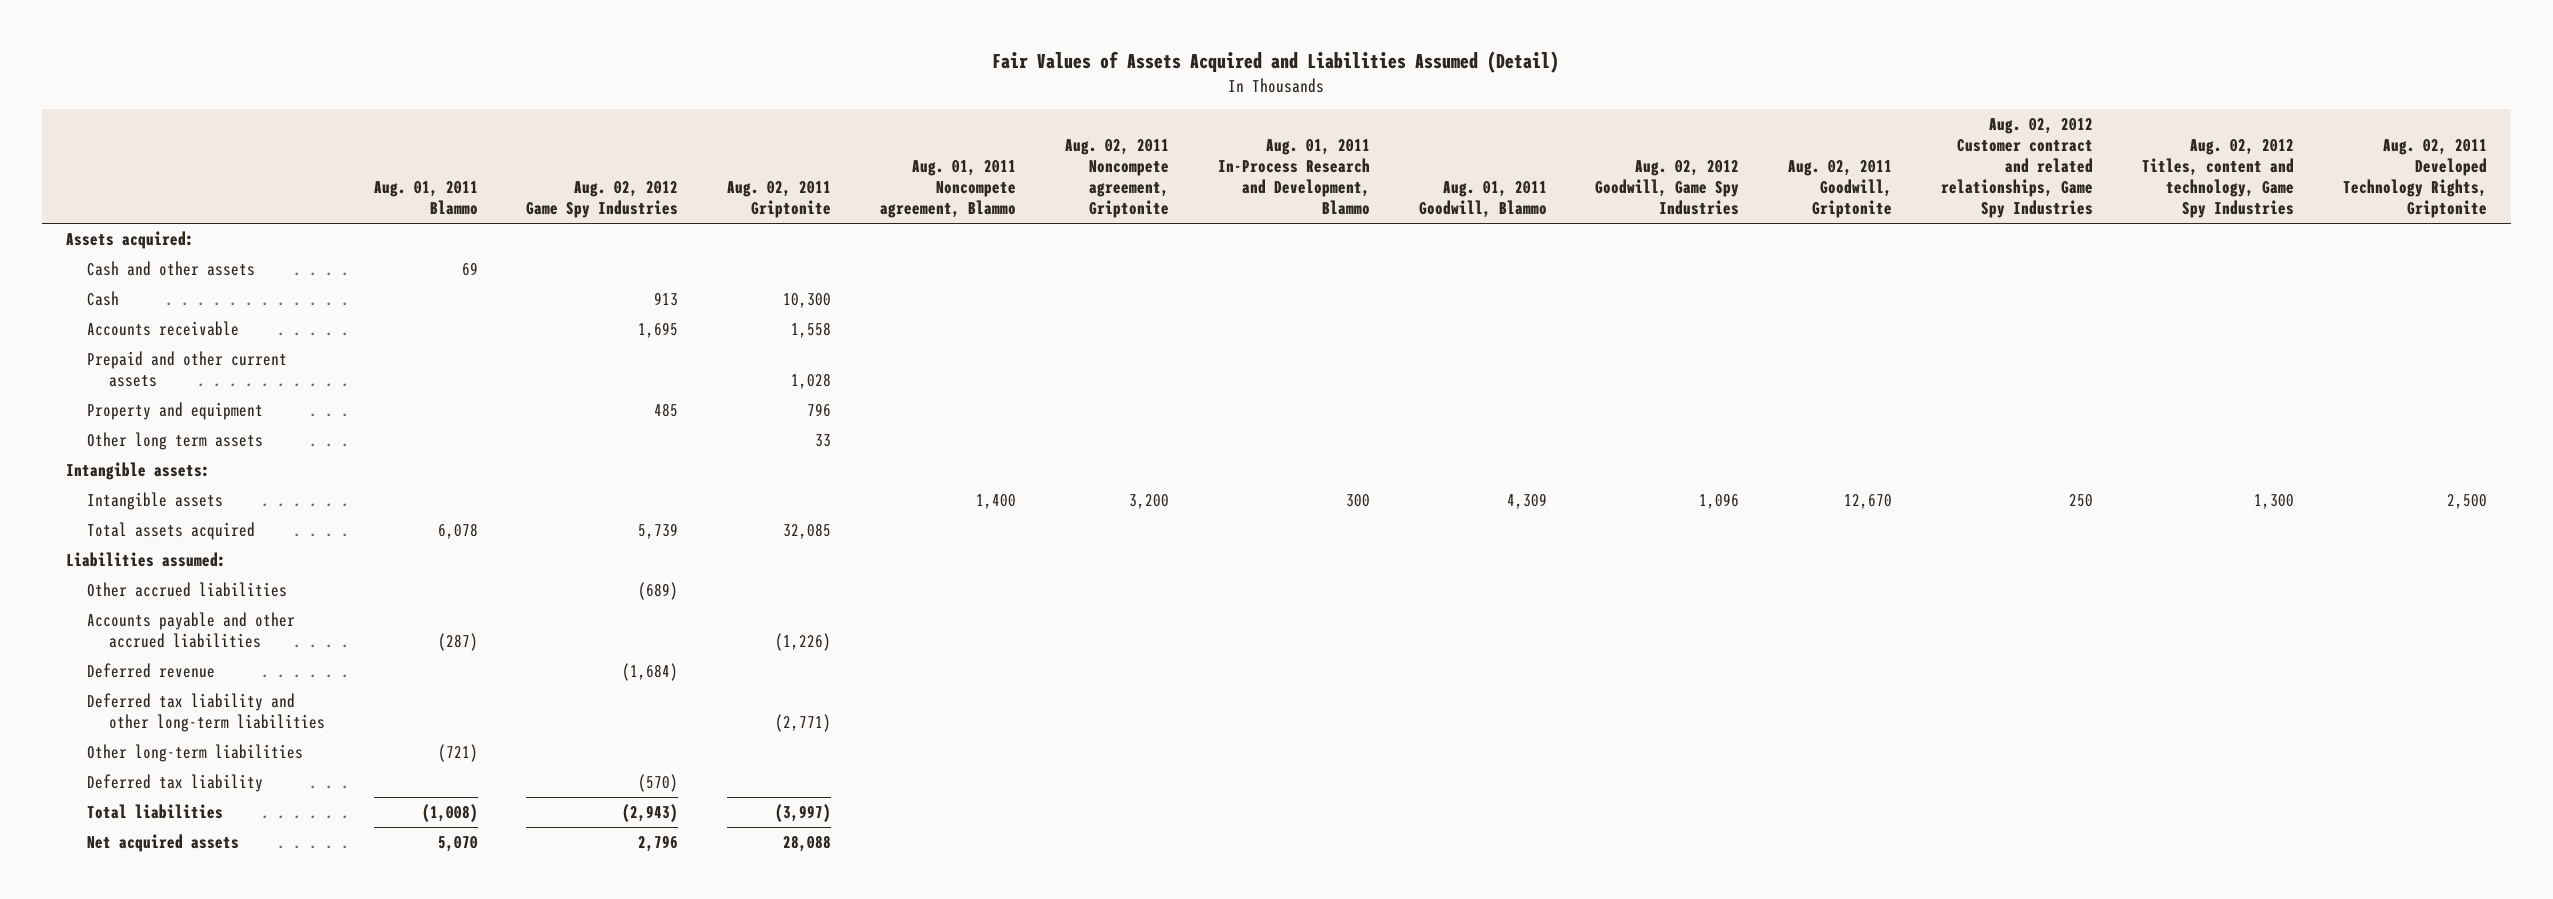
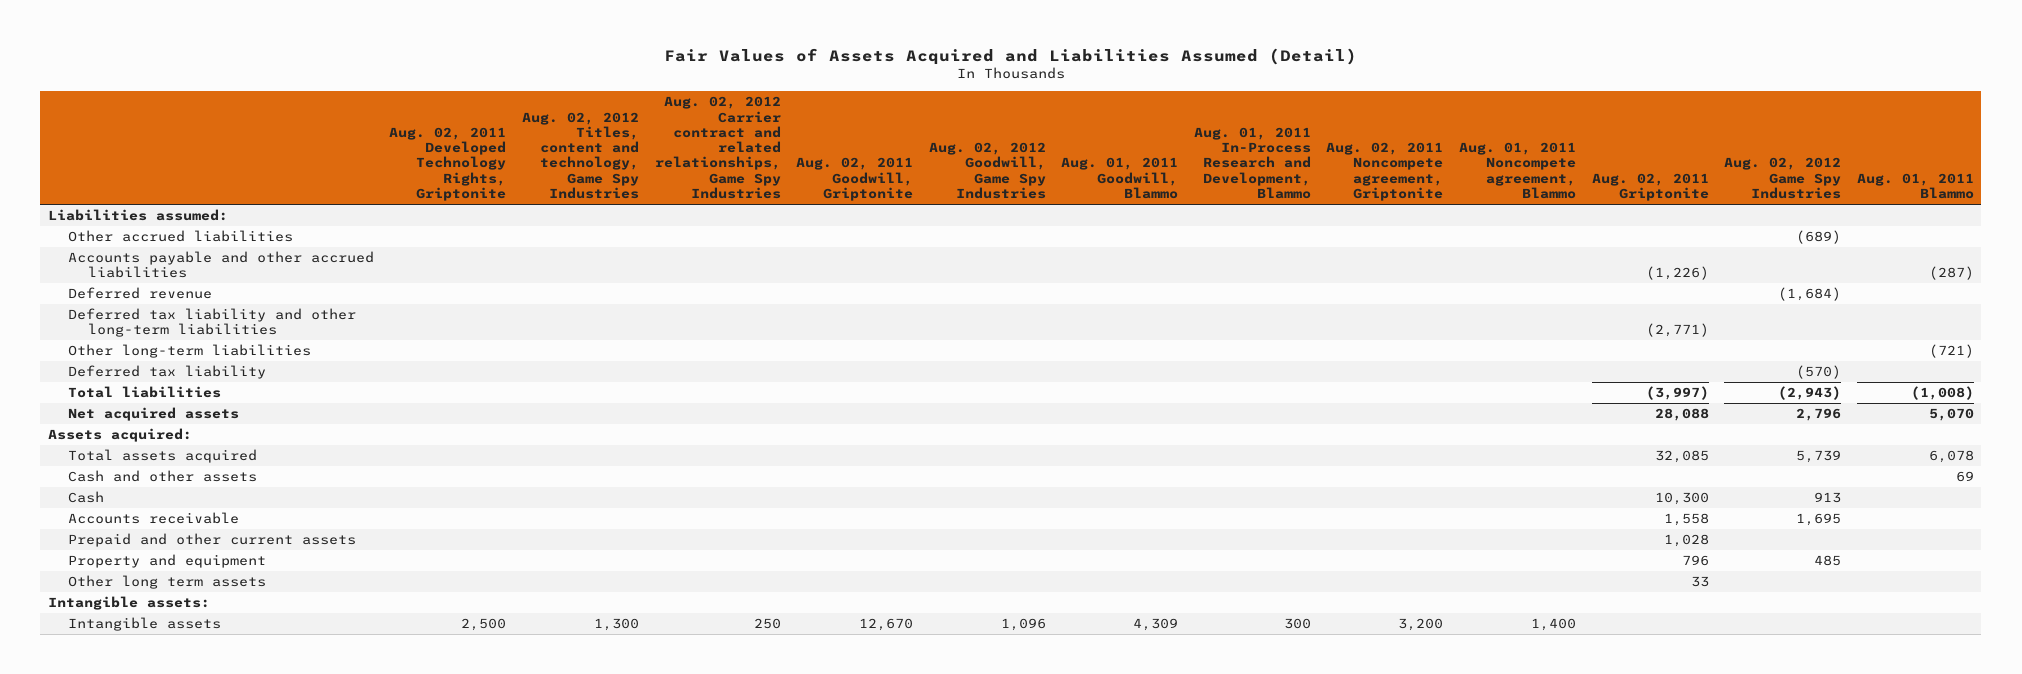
[1941,118,2094,219] Aug. 02, 2012 Customer contract and related relationships, Game Spy Industries -> none
none -> [654,96,781,200] Aug. 02, 2012 Carrier contract and related relationships, Game Spy Industries
[66,231,195,250] Assets acquired: -> [48,428,193,443] Assets acquired:
[87,522,256,541] Total assets acquired -> [67,449,257,464] Total assets acquired
[87,261,256,277] Cash and other assets -> [67,470,257,483] Cash and other assets
[87,291,120,307] Cash -> [67,491,104,504] Cash
[87,321,240,337] Accounts receivable -> [67,512,239,525] Accounts receivable
[87,351,288,388] Prepaid and other current assets -> [67,533,356,548] Prepaid and other current assets
[87,402,264,421] Property and equipment -> [67,554,266,569] Property and equipment
[87,432,264,451] Other long term assets -> [67,575,266,590] Other long term assets
[66,462,211,481] Intangible assets: -> [48,596,211,611] Intangible assets:
[87,492,224,511] Intangible assets -> [67,617,221,632] Intangible assets

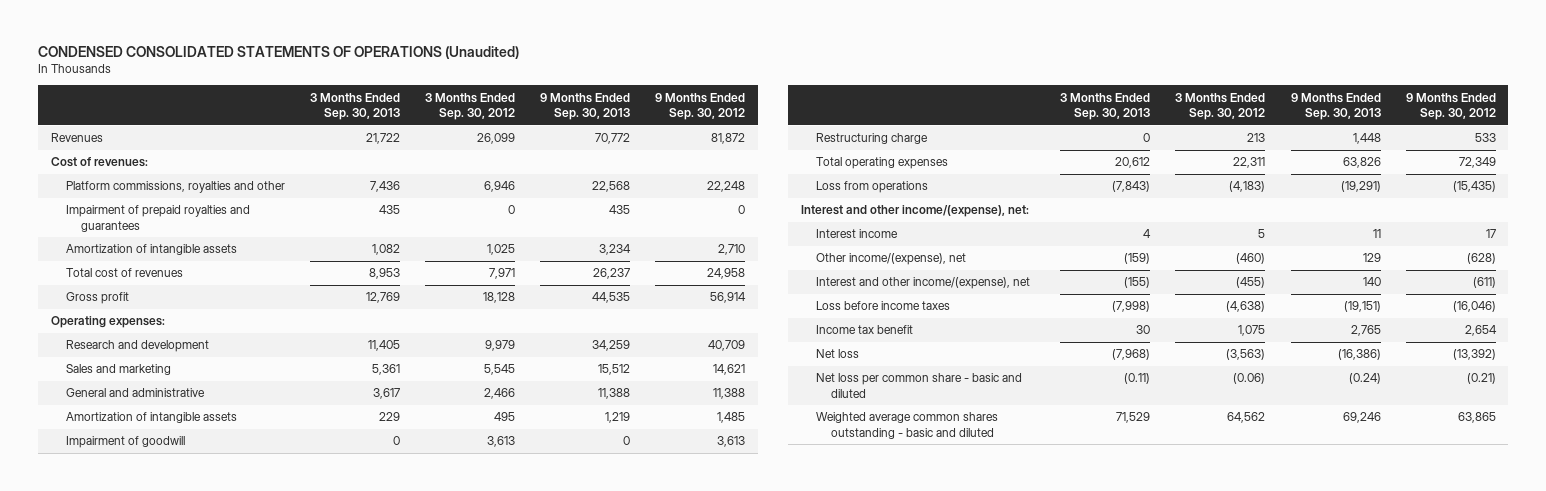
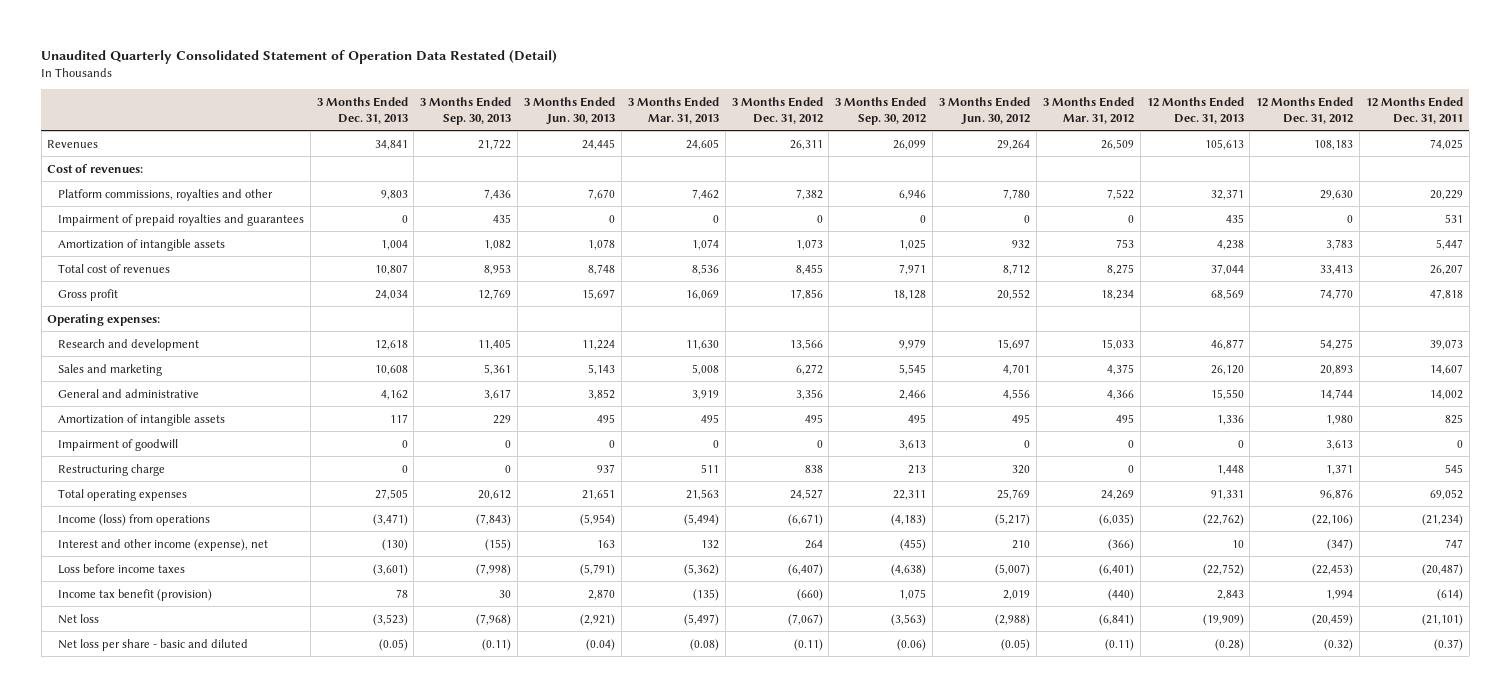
[37,45,519,59] CONDENSED CONSOLIDATED STATEMENTS OF OPERATIONS (Unaudited) -> [41,50,558,65] Unaudited Quarterly Consolidated Statement of Operation Data Restated (Detail)
[540,92,631,120] 9 Months Ended Sep. 30, 2013 -> none
[655,92,746,120] 9 Months Ended Sep. 30, 2012 -> none
none -> [316,96,408,124] 3 Months Ended Dec. 31, 2013
none -> [524,96,616,125] 3 Months Ended Jun. 30, 2013
none -> [627,96,719,124] 3 Months Ended Mar. 31, 2013
none -> [731,96,823,124] 3 Months Ended Dec. 31, 2012
none -> [939,96,1031,125] 3 Months Ended Jun. 30, 2012
none -> [1042,96,1134,124] 3 Months Ended Mar. 31, 2012
none -> [1146,96,1244,124] 12 Months Ended Dec. 31, 2013
none -> [1256,96,1354,124] 12 Months Ended Dec. 31, 2012
none -> [1366,96,1464,124] 12 Months Ended Dec. 31, 2011
[800,205,1029,218] Interest and other income/(expense), net: -> none
[816,229,899,239] Interest income -> none
[816,253,967,266] Other income/(expense), net -> none
[816,181,929,194] Loss from operations -> [57,513,210,526] Income (loss) from operations
[816,277,1031,290] Interest and other income/(expense), net -> [57,538,268,551] Interest and other income (expense), net
[816,325,914,335] Income tax benefit -> [57,588,212,601] Income tax benefit (provision)
[816,412,999,439] Weighted average common shares outstanding - basic and diluted -> none
[816,373,1023,398] Net loss per common share - basic and diluted -> [57,638,248,651] Net loss per share - basic and diluted

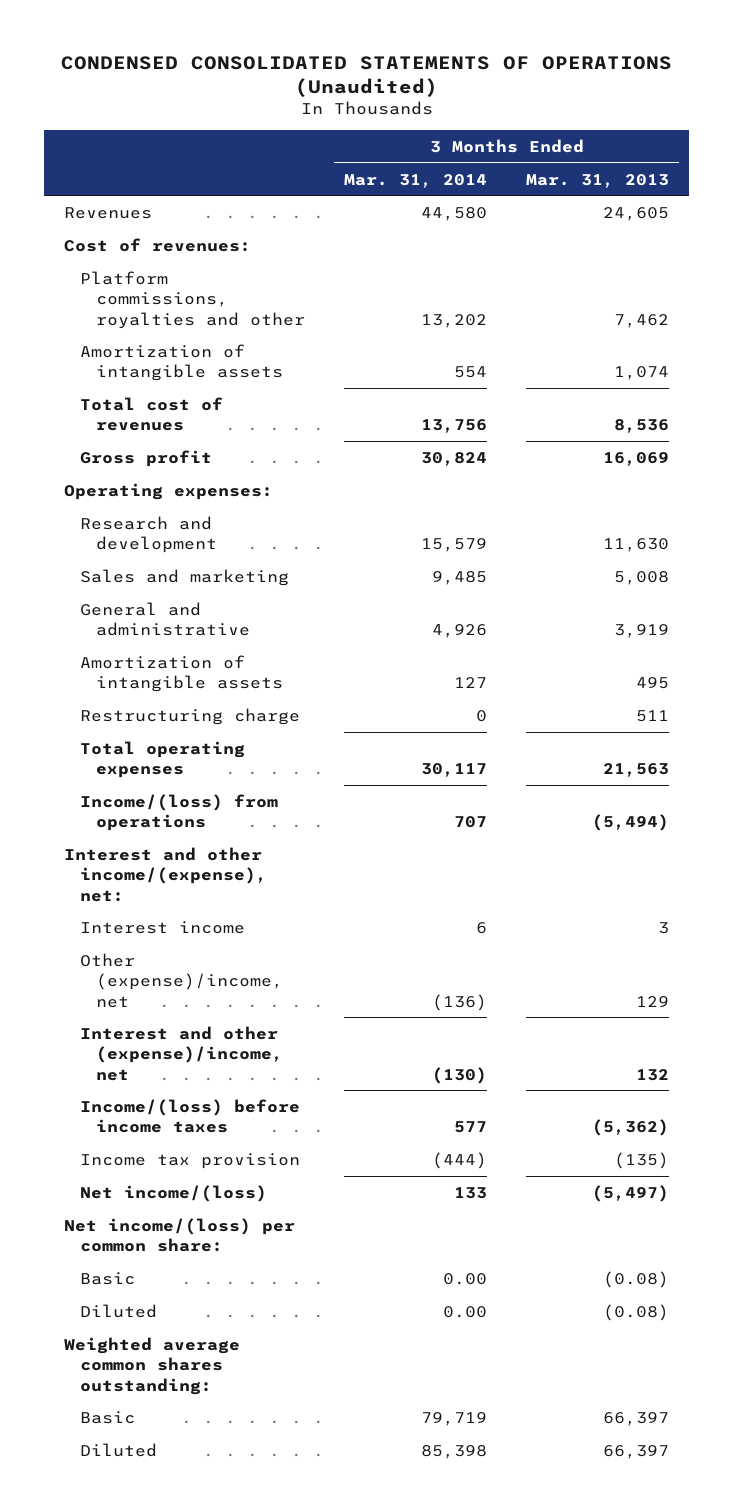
[41,50,558,65] Unaudited Quarterly Consolidated Statement of Operation Data Restated (Detail) -> [60,55,672,98] CONDENSED CONSOLIDATED STATEMENTS OF OPERATIONS (Unaudited)
[316,96,408,124] 3 Months Ended Dec. 31, 2013 -> none
[420,96,512,125] 3 Months Ended Sep. 30, 2013 -> none
[524,96,616,125] 3 Months Ended Jun. 30, 2013 -> none
[731,96,823,124] 3 Months Ended Dec. 31, 2012 -> none
[835,96,927,125] 3 Months Ended Sep. 30, 2012 -> none
[939,96,1031,125] 3 Months Ended Jun. 30, 2012 -> none
[1042,96,1134,124] 3 Months Ended Mar. 31, 2012 -> none
[1146,96,1244,124] 12 Months Ended Dec. 31, 2013 -> none
[1256,96,1354,124] 12 Months Ended Dec. 31, 2012 -> none
[1366,96,1464,124] 12 Months Ended Dec. 31, 2011 -> none
none -> [343,173,487,188] Mar. 31, 2014
[57,213,304,226] Impairment of prepaid royalties and guarantees -> none
[57,438,178,451] Impairment of goodwill -> none
[57,638,248,651] Net loss per share - basic and diluted -> none
[57,513,210,526] Income (loss) from operations -> [79,793,278,832] Income/(loss) from operations
none -> [64,846,267,902] Interest and other income/(expense), net:
none -> [79,920,245,934] Interest income
none -> [79,952,283,1008] Other (expense)/income, net
[57,538,268,551] Interest and other income (expense), net -> [79,1025,283,1081] Interest and other (expense)/income, net
[57,563,185,574] Loss before income taxes -> [79,1098,300,1134] Income/(loss) before income taxes
[57,588,212,601] Income tax benefit (provision) -> [79,1152,300,1169] Income tax provision
[57,613,99,624] Net loss -> [79,1184,267,1202] Net income/(loss)
none -> [64,1217,296,1253] Net income/(loss) per common share:
none -> [79,1271,135,1285] Basic
none -> [79,1303,157,1318] Diluted
none -> [64,1336,241,1395] Weighted average common shares outstanding:
none -> [79,1410,135,1424] Basic
none -> [79,1442,157,1457] Diluted

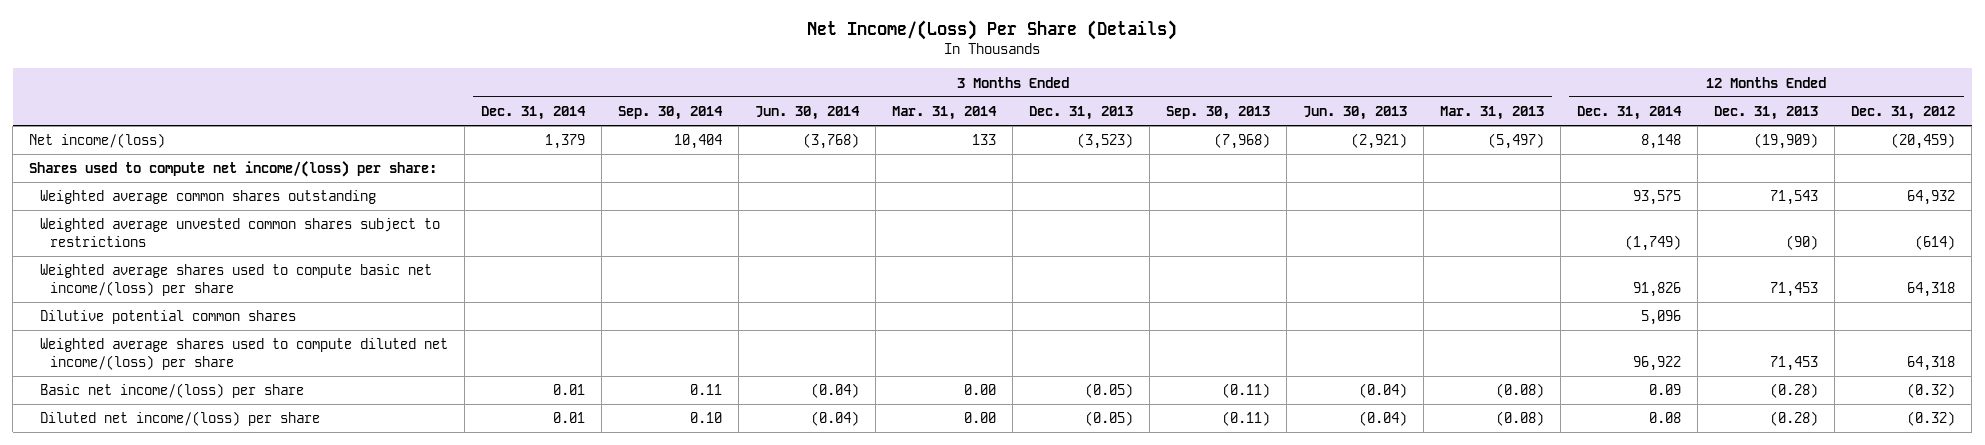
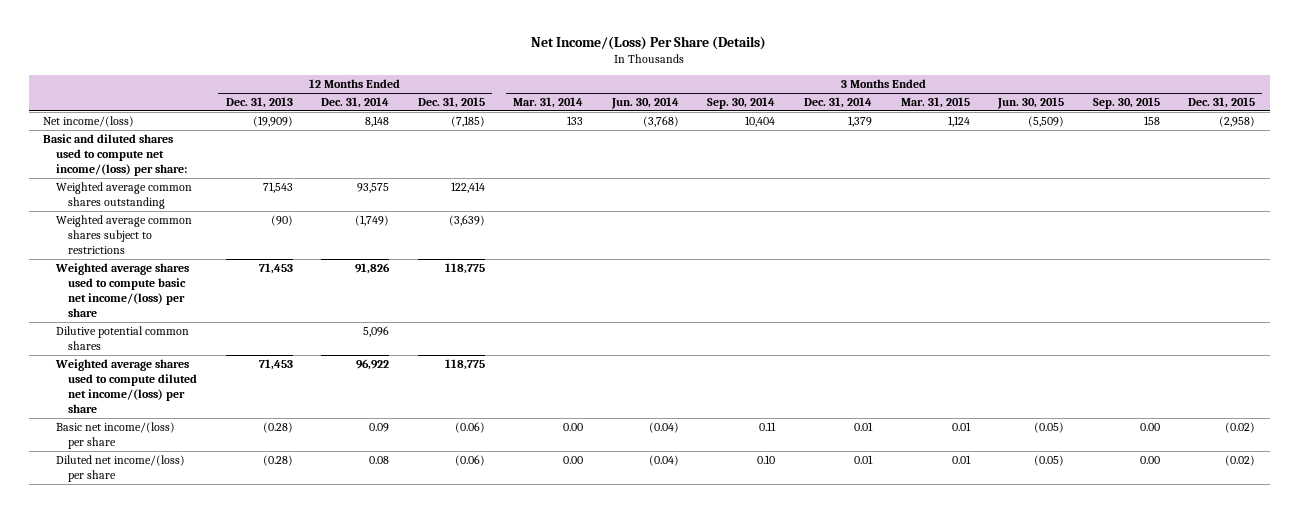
[1029,105,1134,120] Dec. 31, 2013 -> none
[1166,105,1271,120] Sep. 30, 2013 -> none
[1303,105,1408,120] Jun. 30, 2013 -> none
[1440,105,1545,120] Mar. 31, 2013 -> none
[1851,105,1956,120] Dec. 31, 2012 -> none
none -> [417,96,485,108] Dec. 31, 2015
none -> [900,96,970,108] Mar. 31, 2015
none -> [997,96,1065,109] Jun. 30, 2015
none -> [1092,96,1160,109] Sep. 30, 2015
none -> [1188,96,1256,108] Dec. 31, 2015
[29,161,438,178] Shares used to compute net income/(loss) per share: -> [43,133,187,176] Basic and diluted shares used to compute net income/(loss) per share:
[39,218,440,248] Weighted average unvested common shares subject to restrictions -> [55,214,192,254] Weighted average common shares subject to restrictions

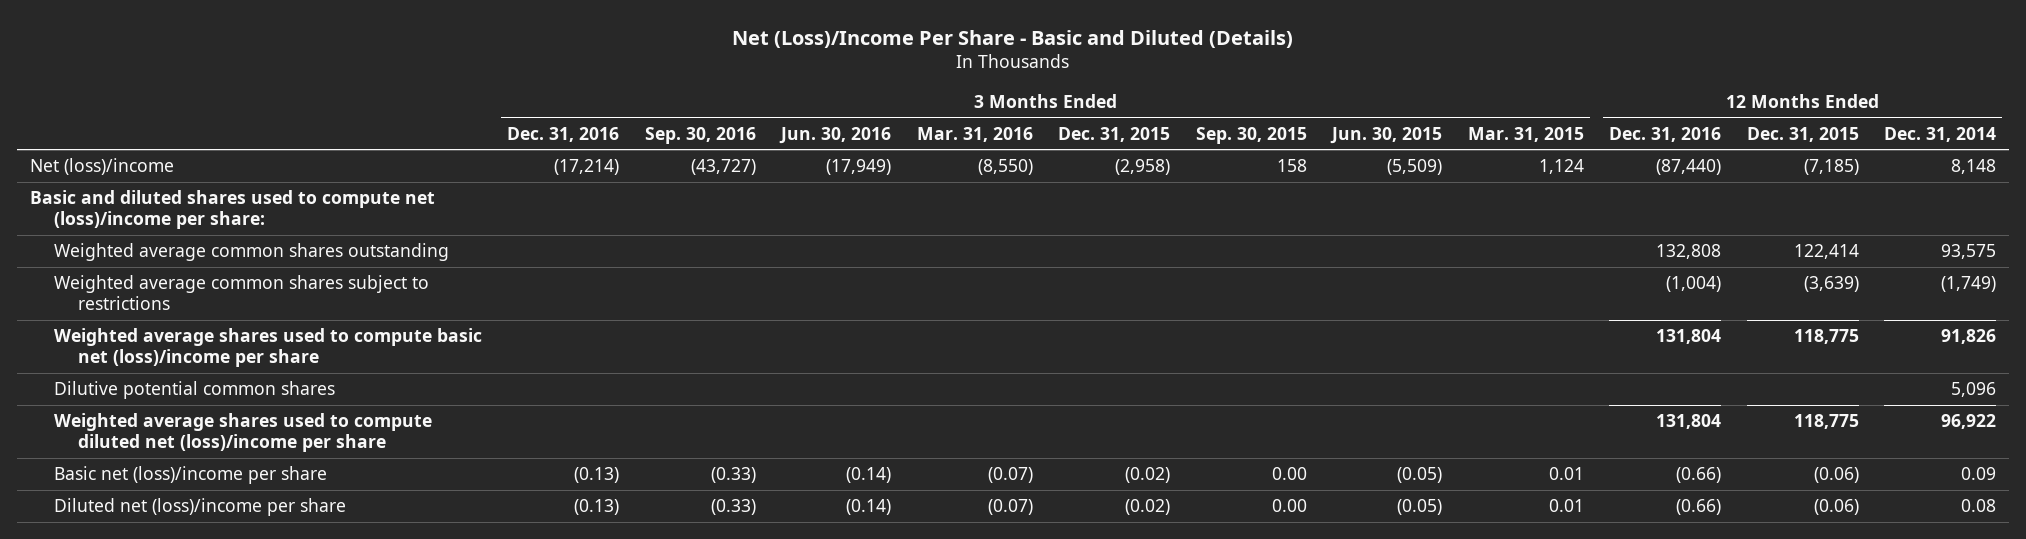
[531,36,767,51] Net Income/(Loss) Per Share (Details) -> [732,29,1294,48] Net (Loss)/Income Per Share - Basic and Diluted (Details)
[225,96,293,108] Dec. 31, 2013 -> none
[513,96,584,108] Mar. 31, 2014 -> none
[610,96,679,109] Jun. 30, 2014 -> none
[707,96,776,109] Sep. 30, 2014 -> none
[803,96,872,108] Dec. 31, 2014 -> none
none -> [507,126,620,142] Dec. 31, 2016
none -> [644,126,756,144] Sep. 30, 2016
none -> [779,126,892,144] Jun. 30, 2016
none -> [916,126,1033,142] Mar. 31, 2016
none -> [1609,126,1722,142] Dec. 31, 2016
[43,115,135,127] Net income/(loss) -> [30,158,175,176] Net (loss)/income
[43,133,187,176] Basic and diluted shares used to compute net income/(loss) per share: -> [30,190,436,230] Basic and diluted shares used to compute net (loss)/income per share:
[54,262,189,317] Weighted average shares used to compute basic net income/(loss) per share -> [54,328,483,368] Weighted average shares used to compute basic net (loss)/income per share
[54,358,197,413] Weighted average shares used to compute diluted net income/(loss) per share -> [54,413,433,453] Weighted average shares used to compute diluted net (loss)/income per share
[55,421,175,449] Basic net income/(loss) per share -> [54,466,328,485] Basic net (loss)/income per share
[55,454,185,482] Diluted net income/(loss) per share -> [54,498,347,517] Diluted net (loss)/income per share

